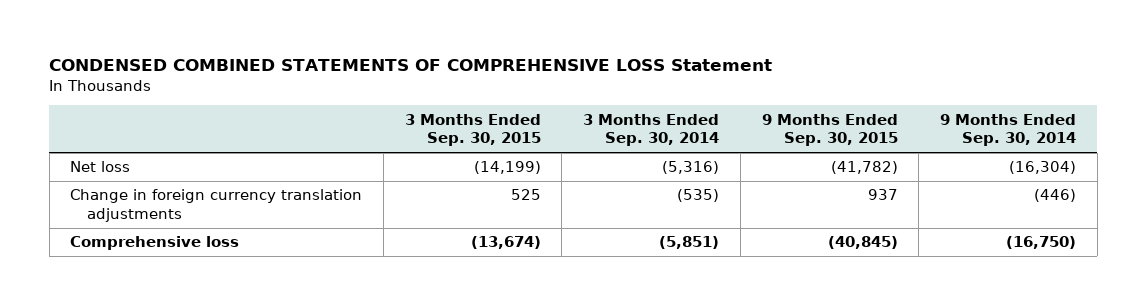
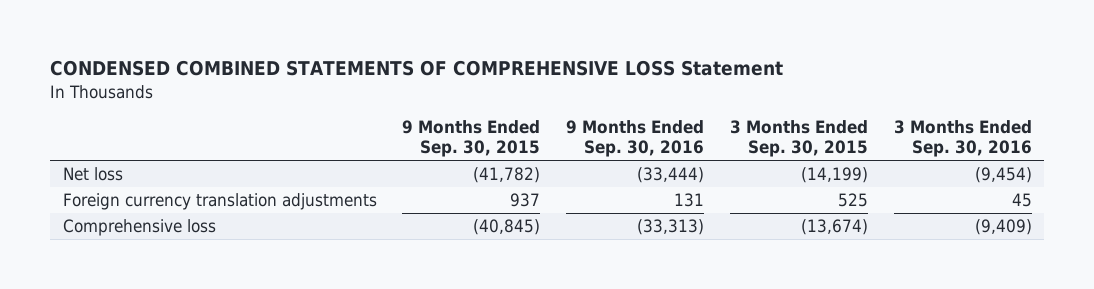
[583,113,720,147] 3 Months Ended Sep. 30, 2014 -> none
[940,113,1077,147] 9 Months Ended Sep. 30, 2014 -> none
none -> [566,120,705,158] 9 Months Ended Sep. 30, 2016
none -> [893,120,1032,158] 3 Months Ended Sep. 30, 2016
[70,189,363,222] Change in foreign currency translation adjustments -> [62,192,377,210] Foreign currency translation adjustments

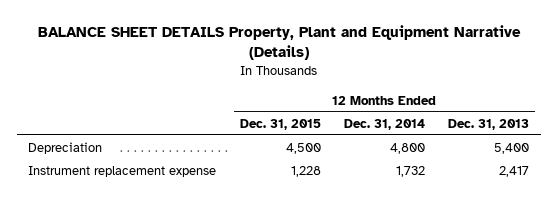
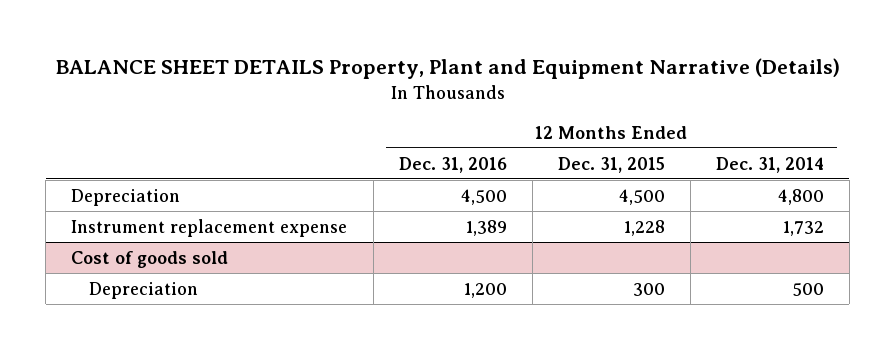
[448,118,530,130] Dec. 31, 2013 -> none
none -> [398,156,507,173] Dec. 31, 2016
none -> [71,250,229,268] Cost of goods sold
none -> [88,281,198,299] Depreciation

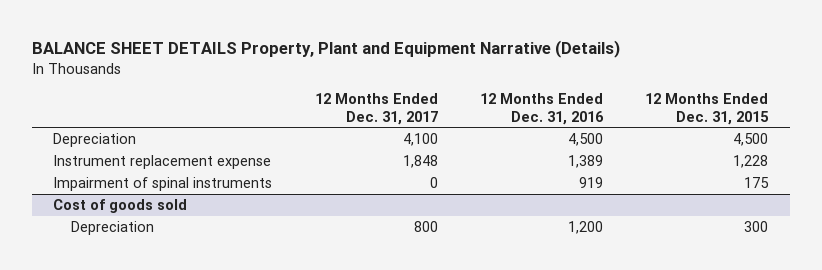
[715,156,824,173] Dec. 31, 2014 -> none
none -> [314,93,438,125] 12 Months Ended Dec. 31, 2017
none -> [53,176,273,191] Impairment of spinal instruments

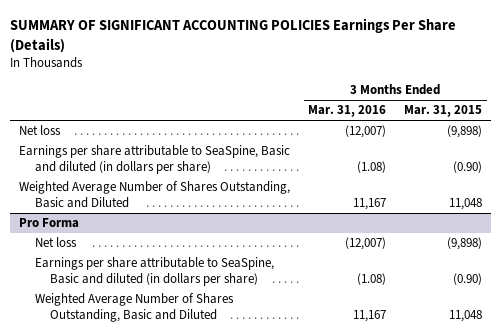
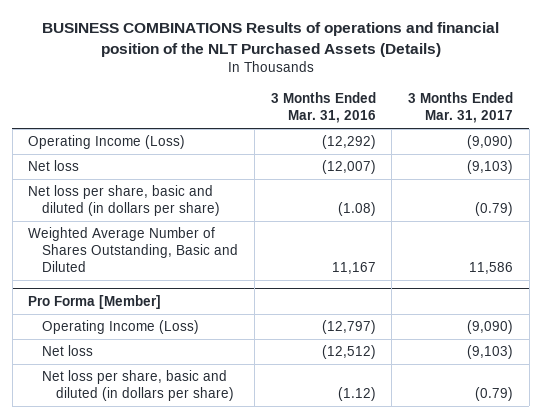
[10,18,457,53] SUMMARY OF SIGNIFICANT ACCOUNTING POLICIES Earnings Per Share (Details) -> [41,22,499,57] BUSINESS COMBINATIONS Results of operations and financial position of the NLT Purchased Assets (Details)
[404,105,483,118] Mar. 31, 2015 -> none
none -> [407,92,513,124] 3 Months Ended Mar. 31, 2017
[19,125,62,136] Net loss -> none
[19,145,291,174] Earnings per share attributable to SeaSpine, Basic and diluted (in dollars per share) -> none
[19,181,291,208] Weighted Average Number of Shares Outstanding, Basic and Diluted -> none
[19,218,80,229] Pro Forma -> none
none -> [28,135,186,150] Operating Income (Loss)
[34,257,274,286] Earnings per share attributable to SeaSpine, Basic and diluted (in dollars per share) -> [28,185,221,217] Net loss per share, basic and diluted (in dollars per share)
none -> [28,294,162,309] Pro Forma [Member]
none -> [42,320,200,335] Operating Income (Loss)
none -> [42,345,94,357] Net loss
none -> [42,370,235,402] Net loss per share, basic and diluted (in dollars per share)

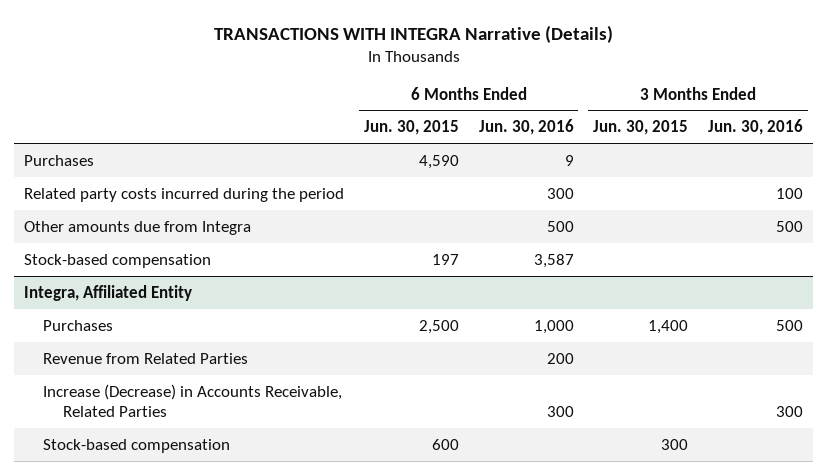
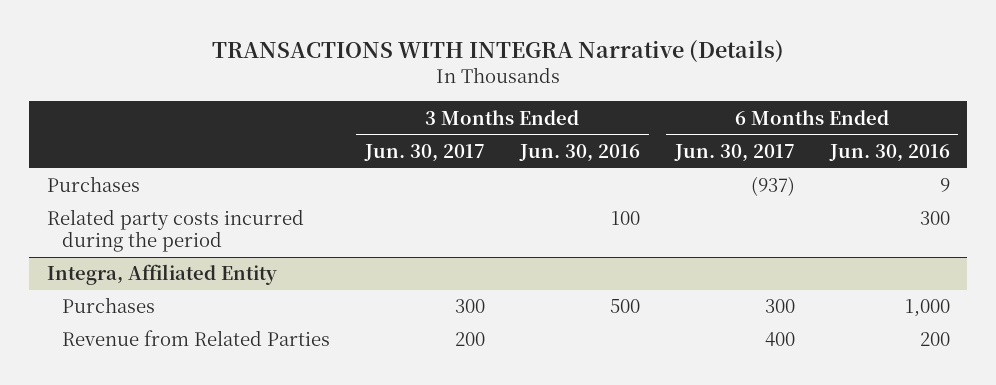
[363,120,459,136] Jun. 30, 2015 -> none
[593,120,689,136] Jun. 30, 2015 -> none
none -> [363,144,485,163] Jun. 30, 2017
none -> [673,144,795,163] Jun. 30, 2017
[24,220,252,235] Other amounts due from Integra -> none
[24,253,212,268] Stock-based compensation -> none
[43,383,343,418] Increase (Decrease) in Accounts Receivable, Related Parties -> none
[43,438,231,453] Stock-based compensation -> none

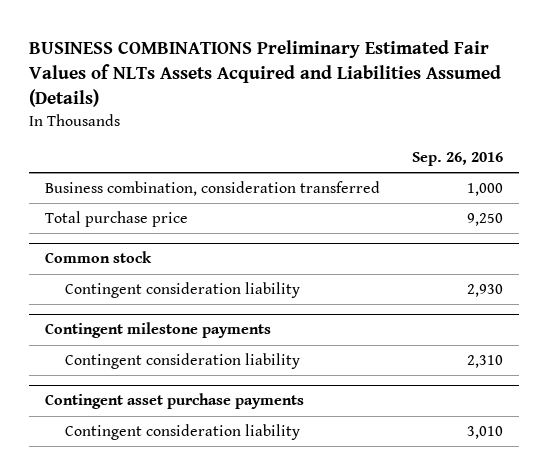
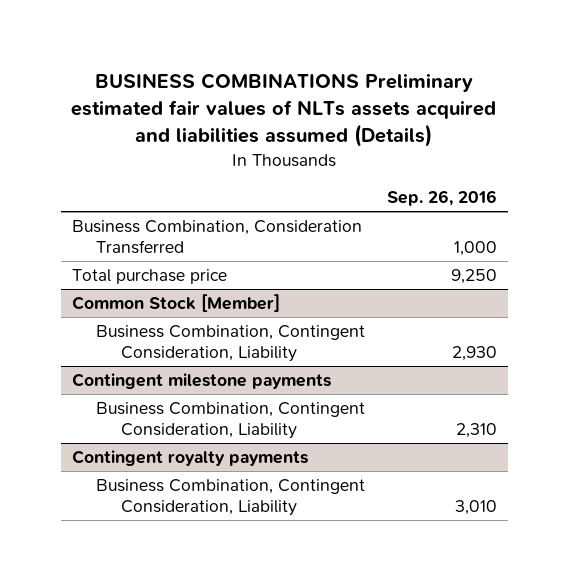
[28,39,501,107] BUSINESS COMBINATIONS Preliminary Estimated Fair Values of NLTs Assets Acquired and Liabilities Assumed (Details) -> [71,73,497,148] BUSINESS COMBINATIONS Preliminary estimated fair values of NLTs assets acquired and liabilities assumed (Details)
[44,181,380,197] Business combination, consideration transferred -> [71,219,362,254] Business Combination, Consideration Transferred
[44,251,152,264] Common stock -> [71,293,280,312] Common Stock [Member]
[65,282,301,299] Contingent consideration liability -> [96,324,366,362] Business Combination, Contingent Consideration, Liability
[65,353,301,370] Contingent consideration liability -> [96,401,366,439] Business Combination, Contingent Consideration, Liability
[44,393,304,410] Contingent asset purchase payments -> [71,449,308,466] Contingent royalty payments
[65,424,301,441] Contingent consideration liability -> [96,478,366,516] Business Combination, Contingent Consideration, Liability

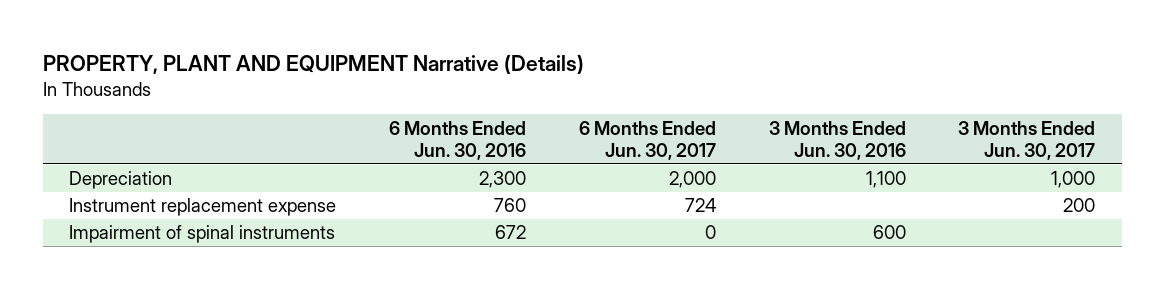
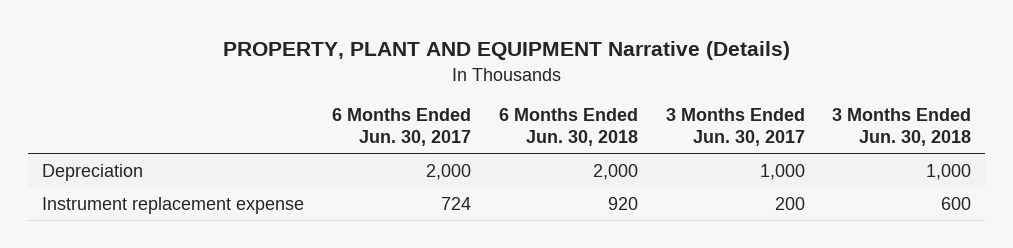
[388,120,526,160] 6 Months Ended Jun. 30, 2016 -> none
[768,120,906,160] 3 Months Ended Jun. 30, 2016 -> none
none -> [498,108,638,147] 6 Months Ended Jun. 30, 2018
none -> [832,108,972,147] 3 Months Ended Jun. 30, 2018
[68,225,335,244] Impairment of spinal instruments -> none

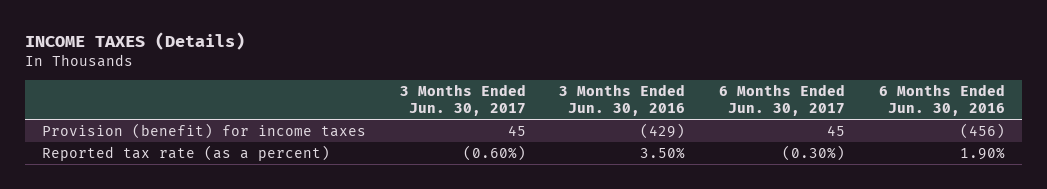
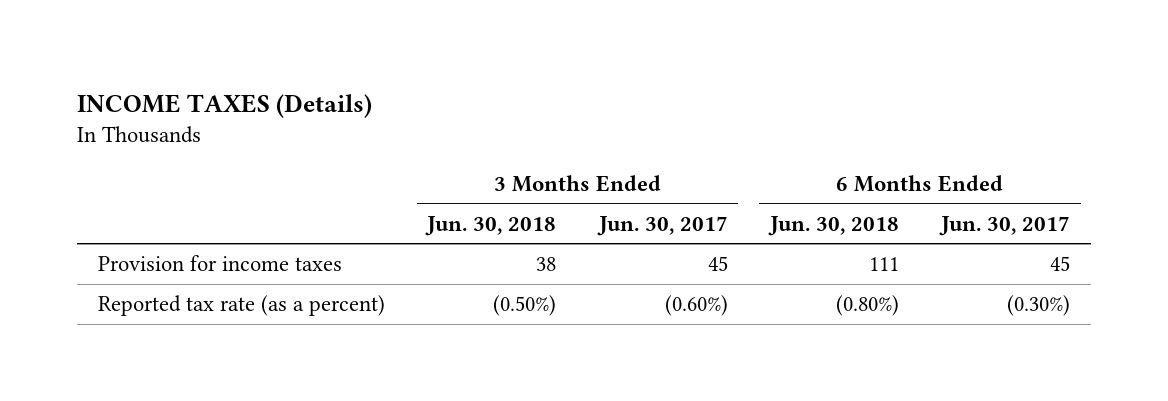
[559,84,686,117] 3 Months Ended Jun. 30, 2016 -> none
[878,84,1005,117] 6 Months Ended Jun. 30, 2016 -> none
none -> [425,215,557,236] Jun. 30, 2018
none -> [767,215,899,236] Jun. 30, 2018
[41,123,366,140] Provision (benefit) for income taxes -> [98,255,343,272] Provision for income taxes

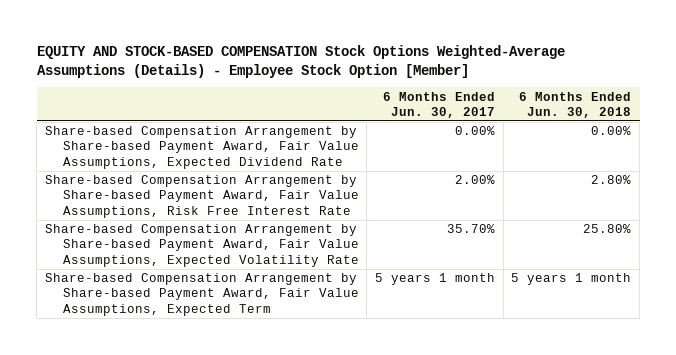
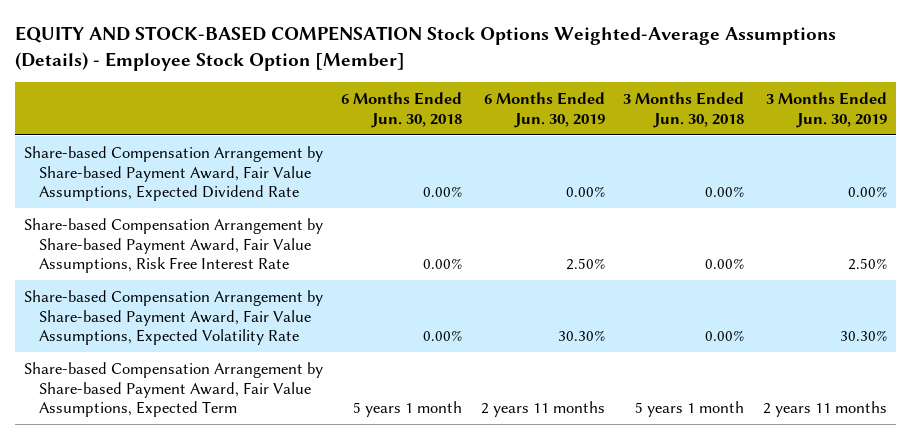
[382,91,495,118] 6 Months Ended Jun. 30, 2017 -> none
none -> [483,91,605,128] 6 Months Ended Jun. 30, 2019
none -> [623,91,745,128] 3 Months Ended Jun. 30, 2018
none -> [765,91,887,128] 3 Months Ended Jun. 30, 2019
[591,175,632,185] 2.80% -> [423,258,463,270] 0.00%
[583,224,632,234] 25.80% -> [423,330,463,342] 0.00%

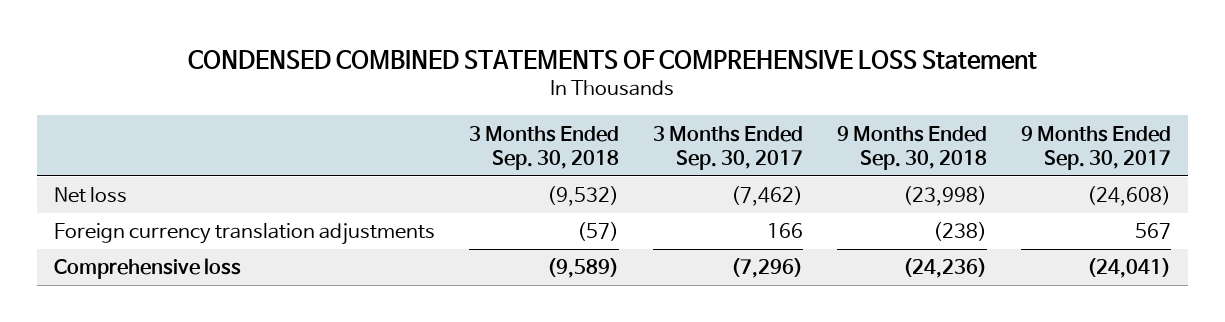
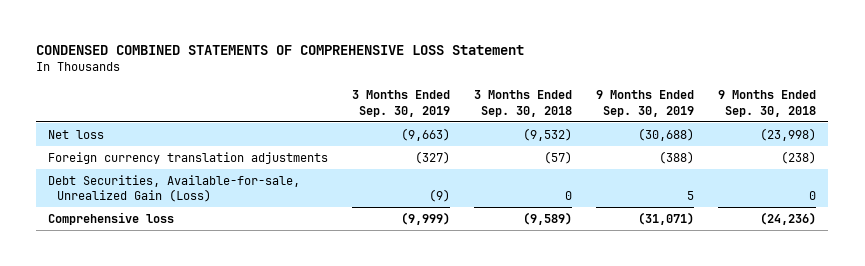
[652,125,803,171] 3 Months Ended Sep. 30, 2017 -> none
[1021,125,1172,171] 9 Months Ended Sep. 30, 2017 -> none
none -> [352,90,451,117] 3 Months Ended Sep. 30, 2019
none -> [596,90,695,117] 9 Months Ended Sep. 30, 2019
none -> [48,174,301,203] Debt Securities, Available-for-sale, Unrealized Gain (Loss)

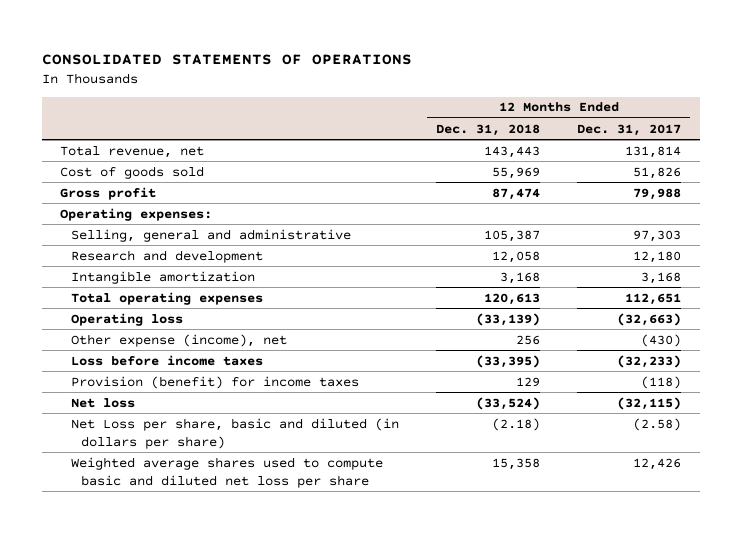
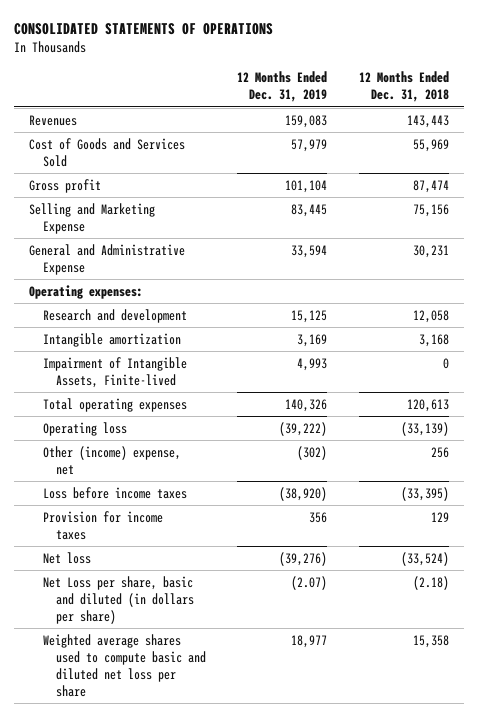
[577,123,682,136] Dec. 31, 2017 -> none
none -> [237,71,328,103] 12 Months Ended Dec. 31, 2019
[60,145,205,158] Total revenue, net -> [29,114,78,126] Revenues
[60,165,205,179] Cost of goods sold -> [29,137,186,167] Cost of Goods and Services Sold
none -> [29,202,156,234] Selling and Marketing Expense
none -> [29,243,186,275] General and Administrative Expense
[70,228,351,242] Selling, general and administrative -> none
none -> [42,356,187,388] Impairment of Intangible Assets, Finite-lived
[70,333,287,347] Other expense (income), net -> [42,445,181,475] Other (income) expense, net
[70,375,359,389] Provision (benefit) for income taxes -> [42,510,163,540] Provision for income taxes

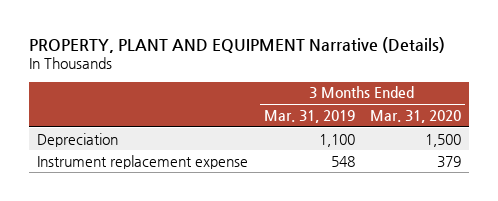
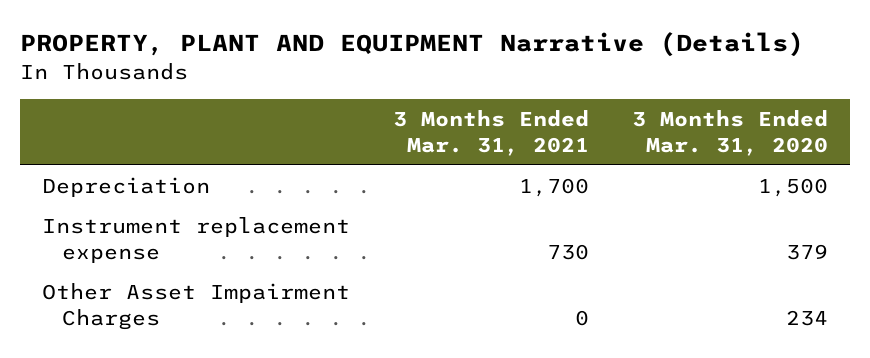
[263,109,355,123] Mar. 31, 2019 -> none
none -> [393,109,590,156] 3 Months Ended Mar. 31, 2021
none -> [41,283,350,330] Other Asset Impairment Charges

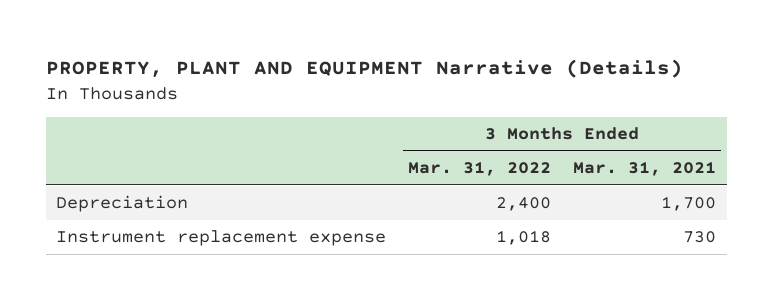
[632,109,829,156] 3 Months Ended Mar. 31, 2020 -> none
none -> [408,161,552,177] Mar. 31, 2022
[41,283,350,330] Other Asset Impairment Charges -> none

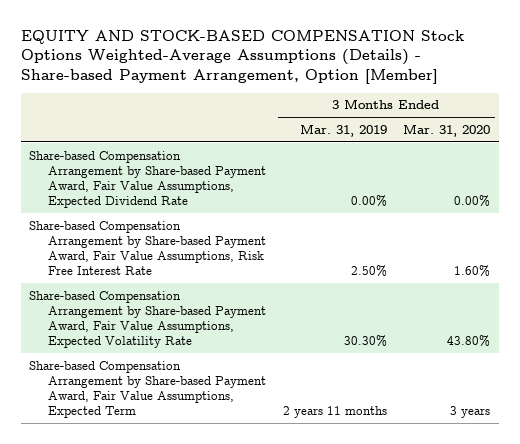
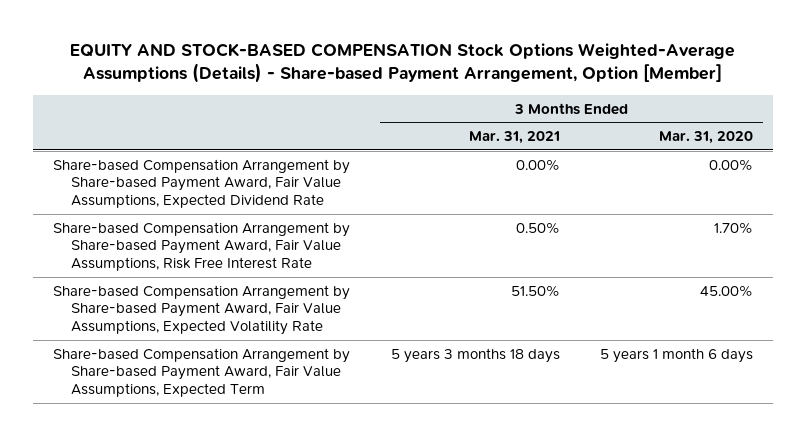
[299,123,387,137] Mar. 31, 2019 -> none
none -> [468,131,560,145] Mar. 31, 2021
[454,265,491,278] 1.60% -> [714,221,754,234] 1.70%
[447,335,491,348] 43.80% -> [700,284,754,297] 45.00%
[450,406,491,419] 3 years -> [600,347,754,363] 5 years 1 month 6 days

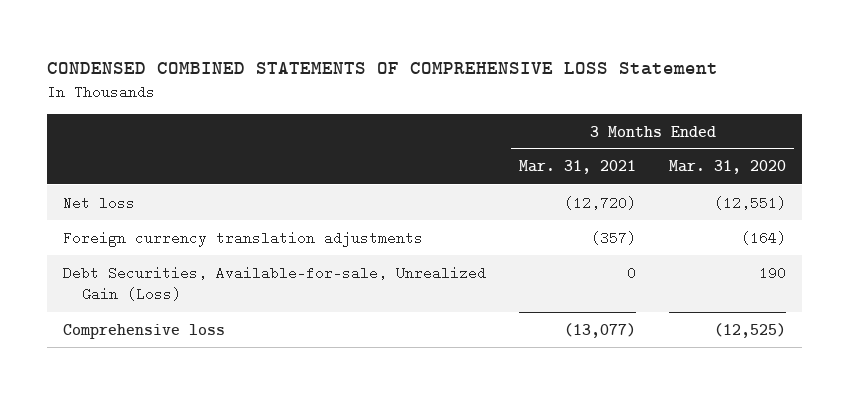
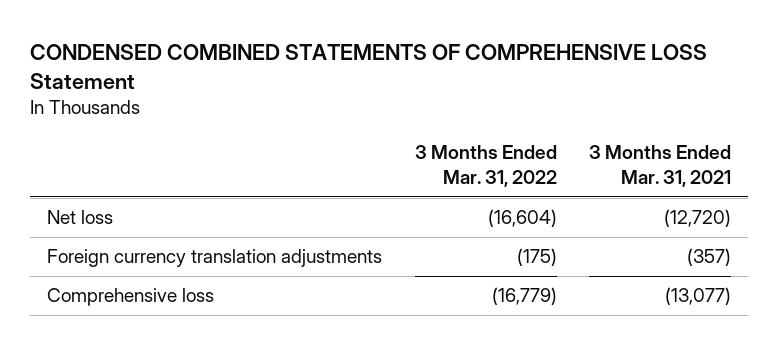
[668,160,786,175] Mar. 31, 2020 -> none
none -> [414,145,557,187] 3 Months Ended Mar. 31, 2022
[63,265,487,302] Debt Securities, Available-for-sale, Unrealized Gain (Loss) -> none

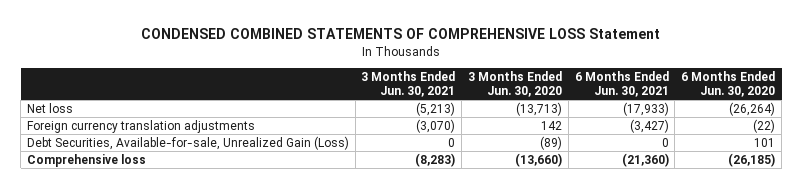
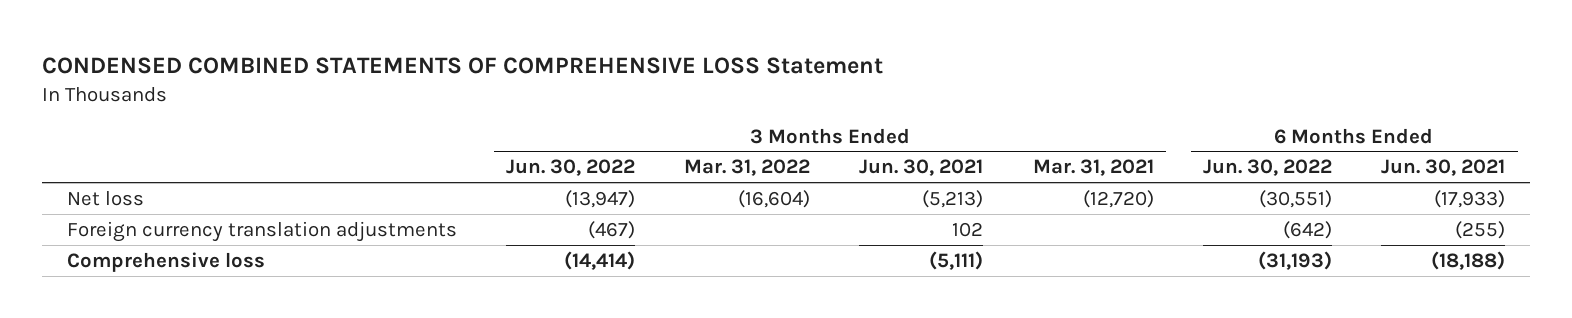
[468,70,563,98] 3 Months Ended Jun. 30, 2020 -> none
[681,70,776,98] 6 Months Ended Jun. 30, 2020 -> none
none -> [505,159,635,177] Jun. 30, 2022
none -> [684,159,811,177] Mar. 31, 2022
none -> [1032,159,1154,177] Mar. 31, 2021
none -> [1202,159,1332,177] Jun. 30, 2022
[26,135,349,150] Debt Securities, Available-for-sale, Unrealized Gain (Loss) -> none
[416,118,456,133] (3,070) -> [952,221,984,237] 102
[629,118,669,133] (3,427) -> [1455,220,1506,239] (255)
[415,152,456,167] (8,283) -> [929,250,984,270] (5,111)
[621,152,669,167] (21,360) -> [1431,250,1506,270] (18,188)

